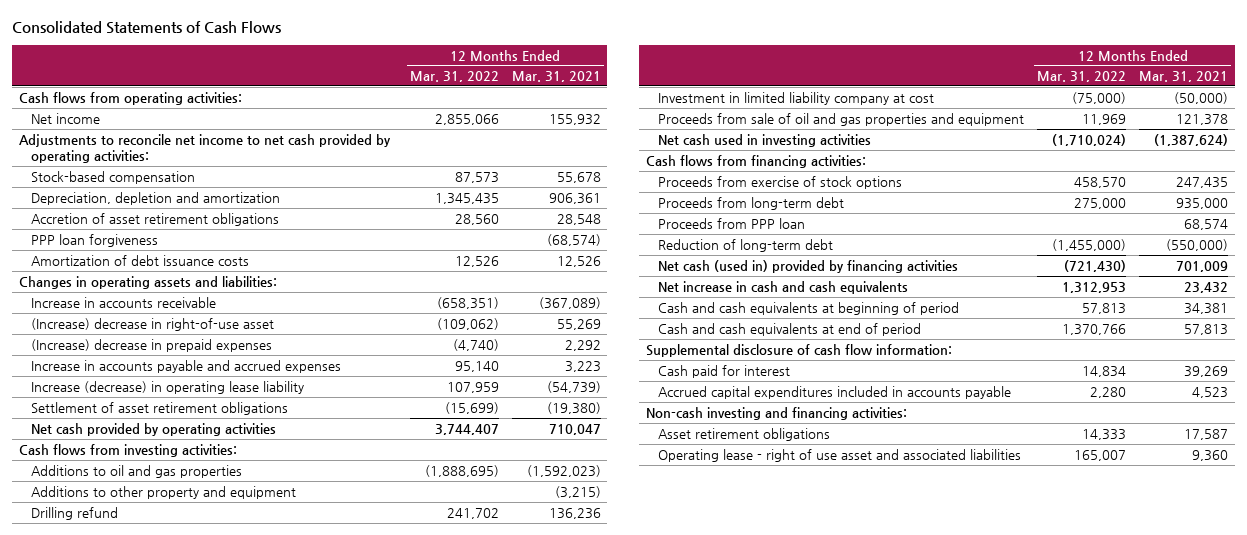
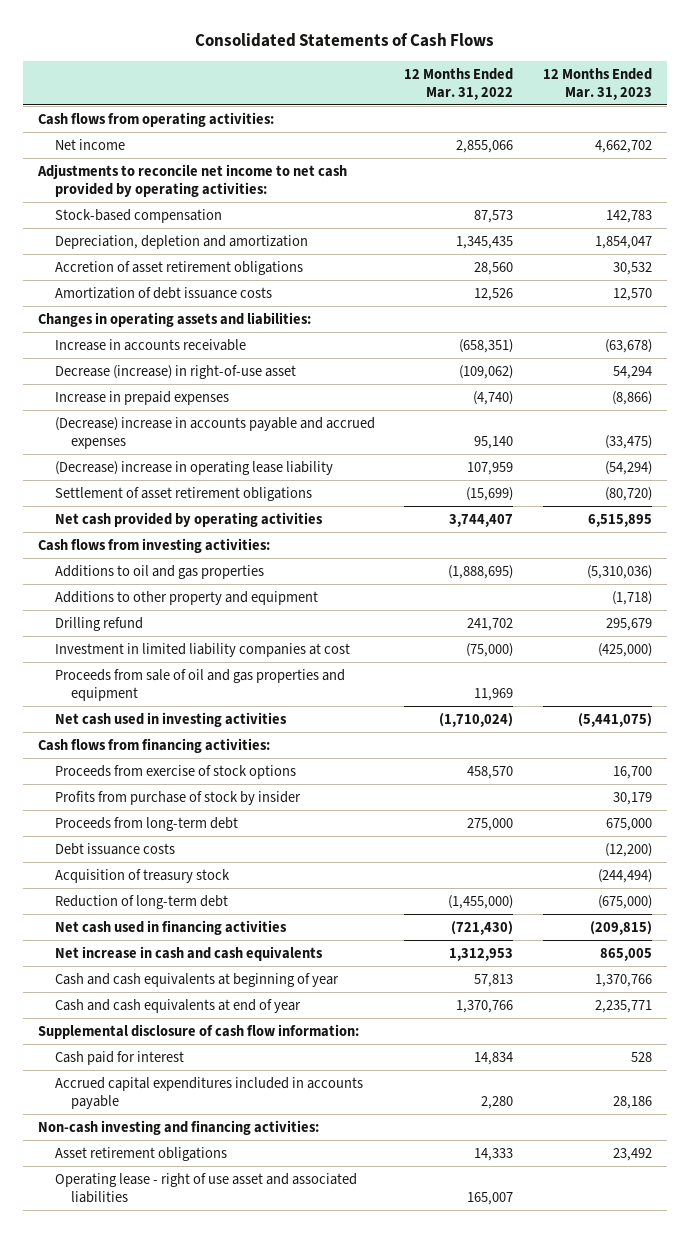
[511,71,601,83] Mar. 31, 2021 -> none
none -> [543,67,653,100] 12 Months Ended Mar. 31, 2023
[31,233,159,247] PPP loan forgiveness -> none
[31,317,275,331] (Increase) decrease in right-of-use asset -> [54,364,296,379] Decrease (increase) in right-of-use asset
[31,338,273,352] (Increase) decrease in prepaid expenses -> [54,390,229,405] Increase in prepaid expenses
[31,359,342,373] Increase in accounts payable and accrued expenses -> [54,416,375,449] (Decrease) increase in accounts payable and accrued expenses
[31,380,305,394] Increase (decrease) in operating lease liability -> [54,460,333,475] (Decrease) increase in operating lease liability
[658,91,935,105] Investment in limited liability company at cost -> [54,642,350,657] Investment in limited liability companies at cost
none -> [54,790,301,805] Profits from purchase of stock by insider
[658,217,806,229] Proceeds from PPP loan -> none
none -> [54,842,175,855] Debt issuance costs
none -> [54,868,230,883] Acquisition of treasury stock
[658,259,959,273] Net cash (used in) provided by financing activities -> [54,919,287,935] Net cash used in financing activities
[658,301,960,315] Cash and cash equivalents at beginning of period -> [54,972,339,987] Cash and cash equivalents at beginning of year
[658,322,922,336] Cash and cash equivalents at end of period -> [54,998,301,1013] Cash and cash equivalents at end of year

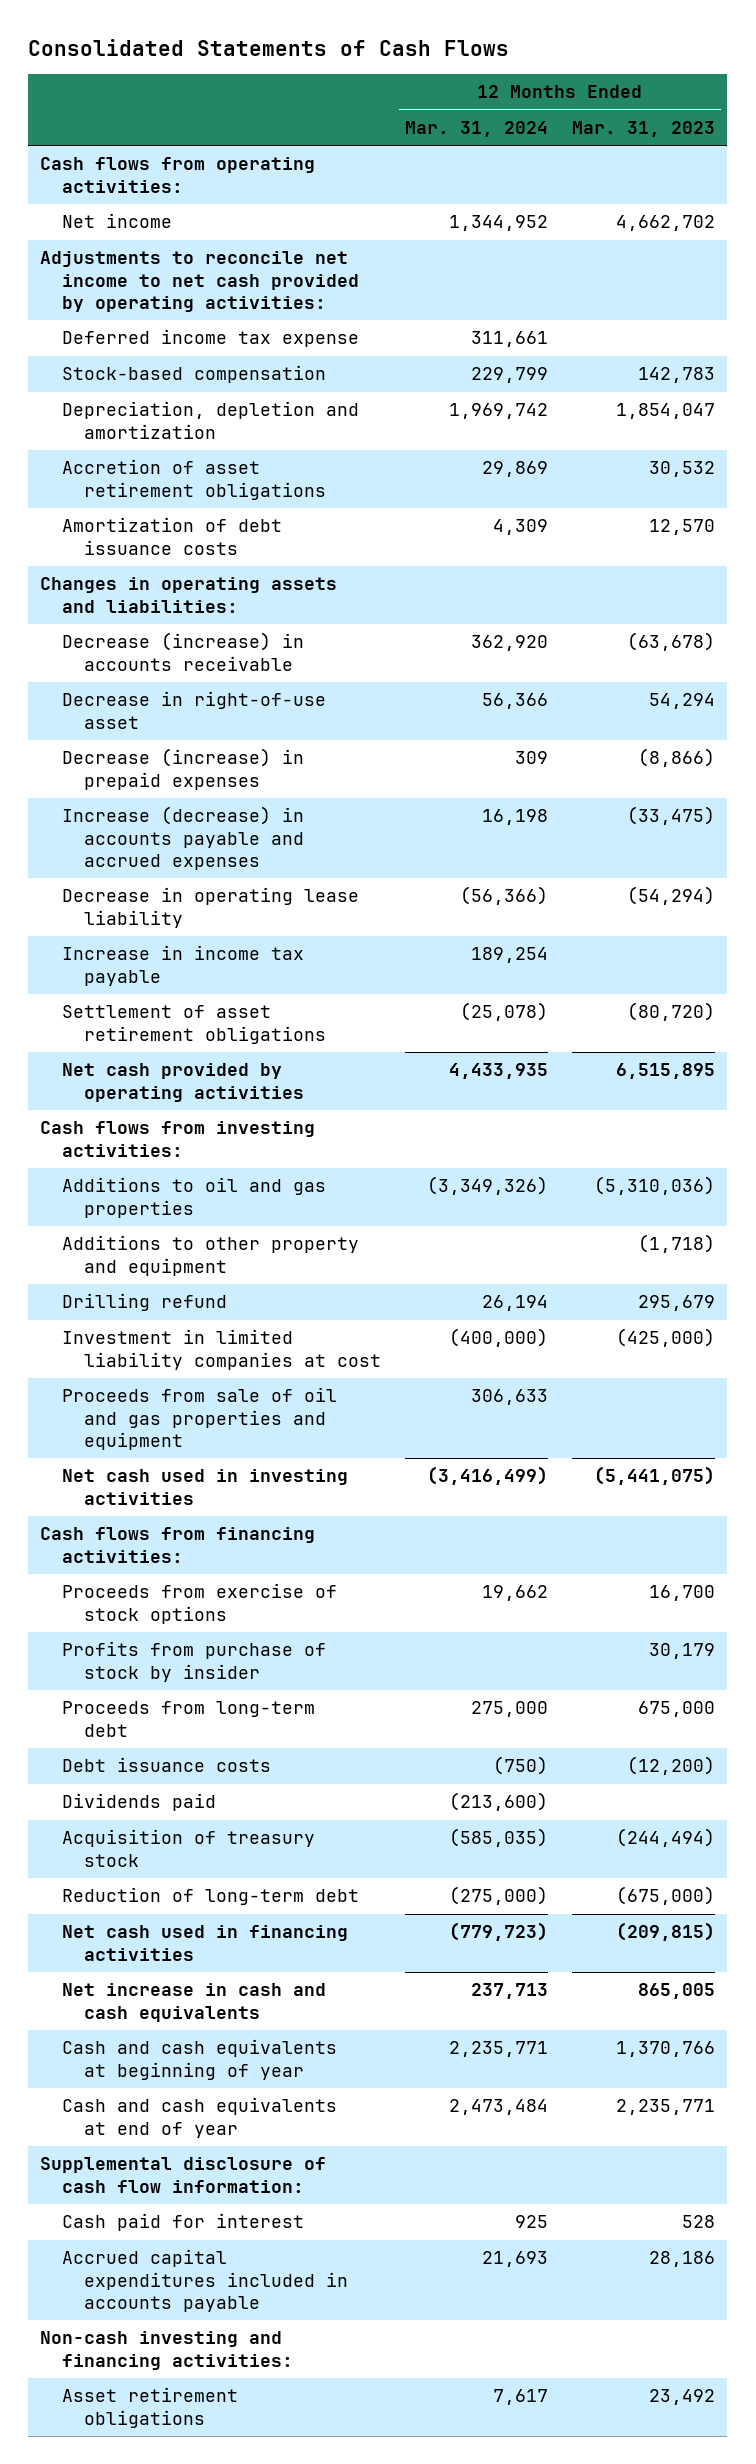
[404,67,514,100] 12 Months Ended Mar. 31, 2022 -> none
none -> [404,121,548,138] Mar. 31, 2024
none -> [61,329,359,348] Deferred income tax expense
[54,338,246,351] Increase in accounts receivable -> [61,632,304,671] Decrease (increase) in accounts receivable
[54,364,296,379] Decrease (increase) in right-of-use asset -> [61,691,326,729] Decrease in right-of-use asset
[54,390,229,405] Increase in prepaid expenses -> [61,748,304,790] Decrease (increase) in prepaid expenses
[54,416,375,449] (Decrease) increase in accounts payable and accrued expenses -> [61,806,304,870] Increase (decrease) in accounts payable and accrued expenses
[54,460,333,475] (Decrease) increase in operating lease liability -> [61,887,359,928] Decrease in operating lease liability
none -> [61,945,304,986] Increase in income tax payable
none -> [61,1793,216,1812] Dividends paid
[54,1172,357,1203] Operating lease - right of use asset and associated liabilities -> none

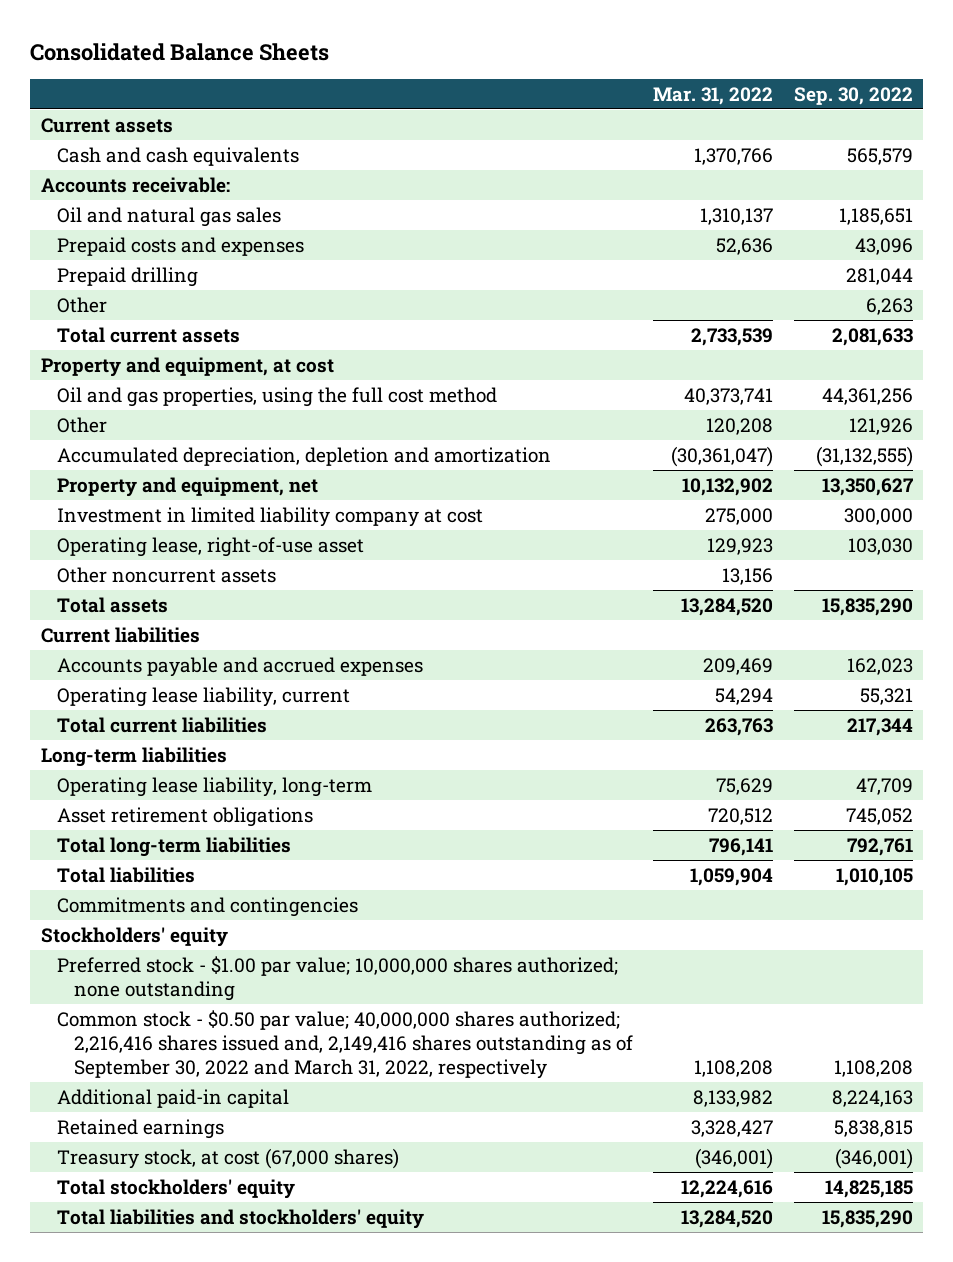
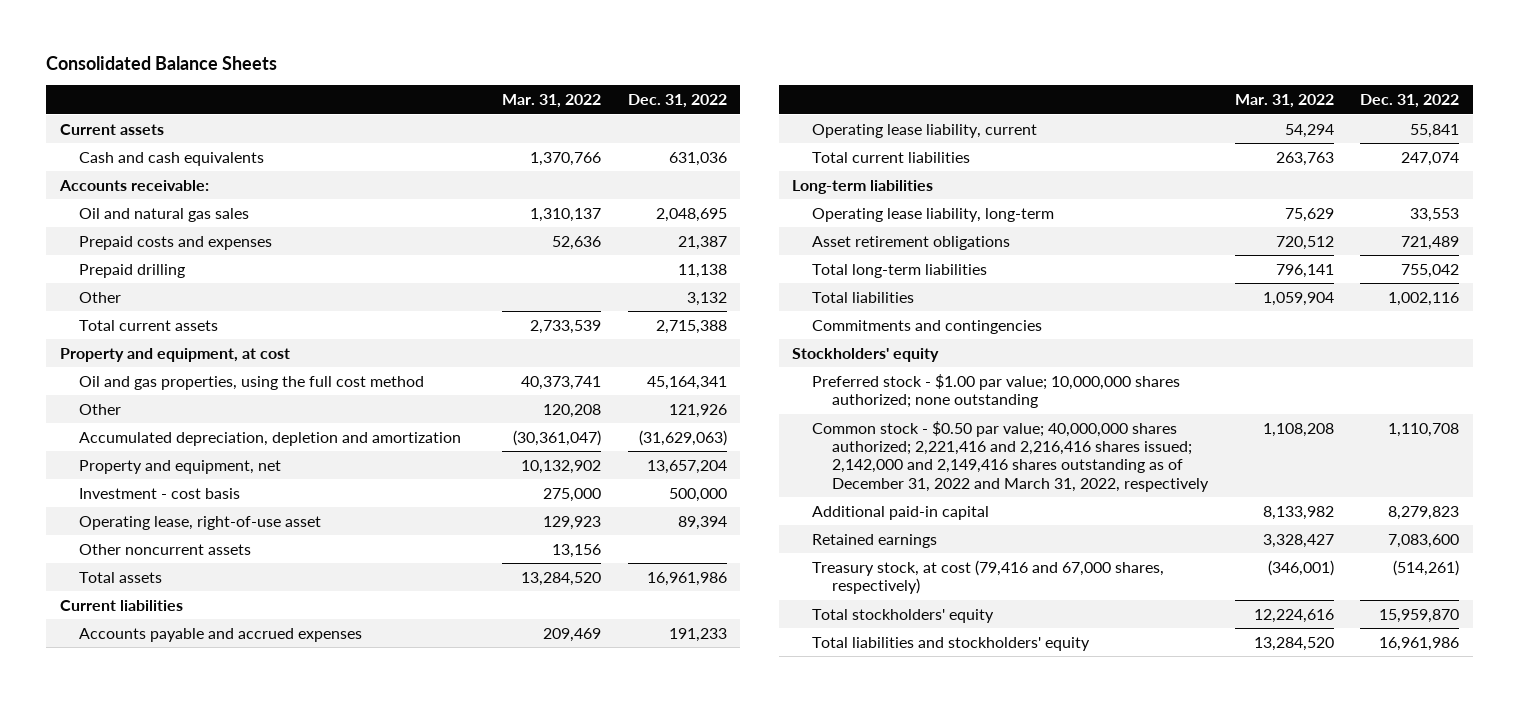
[793,86,913,105] Sep. 30, 2022 -> none
none -> [627,94,727,109] Dec. 31, 2022
[57,506,484,527] Investment in limited liability company at cost -> [79,487,241,499] Investment - cost basis
[57,1009,633,1080] Common stock - $0.50 par value; 40,000,000 shares authorized; 2,216,416 shares issued and, 2,149,416 shares outstanding as of September 30, 2022 and March 31, 2022, respectively -> [811,420,1209,492] Common stock - $0.50 par value; 40,000,000 shares authorized; 2,221,416 and 2,216,416 shares issued; 2,142,000 and 2,149,416 shares outstanding as of December 31, 2022 and March 31, 2022, respectively
[57,1147,400,1169] Treasury stock, at cost (67,000 shares) -> [811,559,1164,594] Treasury stock, at cost (79,416 and 67,000 shares, respectively)

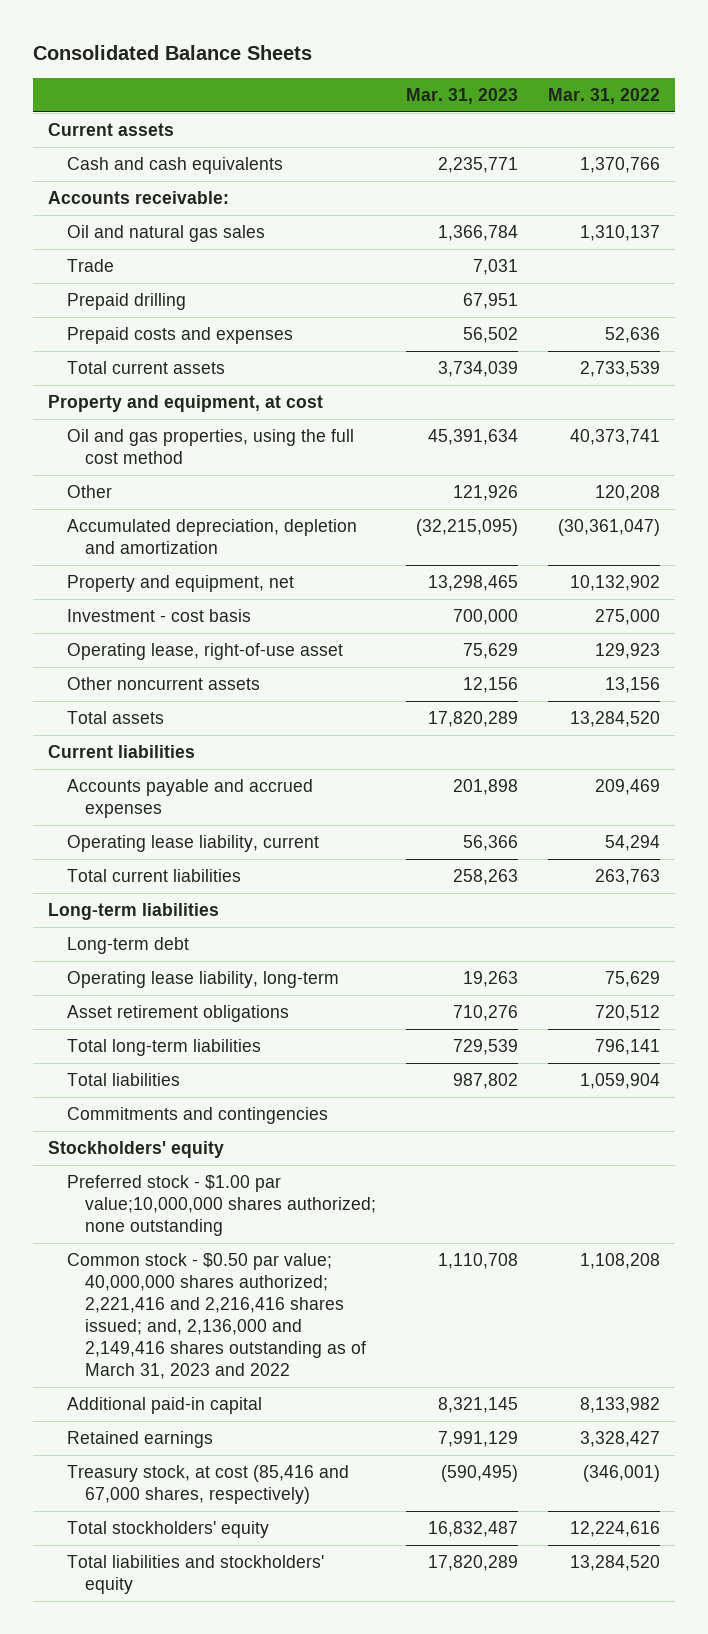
[627,94,727,109] Dec. 31, 2022 -> none
none -> [406,87,519,104] Mar. 31, 2023
none -> [66,258,114,272] Trade
[79,291,122,303] Other -> none
[79,235,273,250] Prepaid costs and expenses -> [66,326,293,344] Prepaid costs and expenses
none -> [66,936,189,954] Long-term debt
[811,373,1180,408] Preferred stock - $1.00 par value; 10,000,000 shares authorized; none outstanding -> [66,1174,377,1236] Preferred stock - $1.00 par value;10,000,000 shares authorized; none outstanding
[811,420,1209,492] Common stock - $0.50 par value; 40,000,000 shares authorized; 2,221,416 and 2,216,416 shares issued; 2,142,000 and 2,149,416 shares outstanding as of December 31, 2022 and March 31, 2022, respectively -> [66,1252,367,1379] Common stock - $0.50 par value; 40,000,000 shares authorized; 2,221,416 and 2,216,416 shares issued; and, 2,136,000 and 2,149,416 shares outstanding as of March 31, 2023 and 2022
[811,559,1164,594] Treasury stock, at cost (79,416 and 67,000 shares, respectively) -> [66,1464,349,1504] Treasury stock, at cost (85,416 and 67,000 shares, respectively)

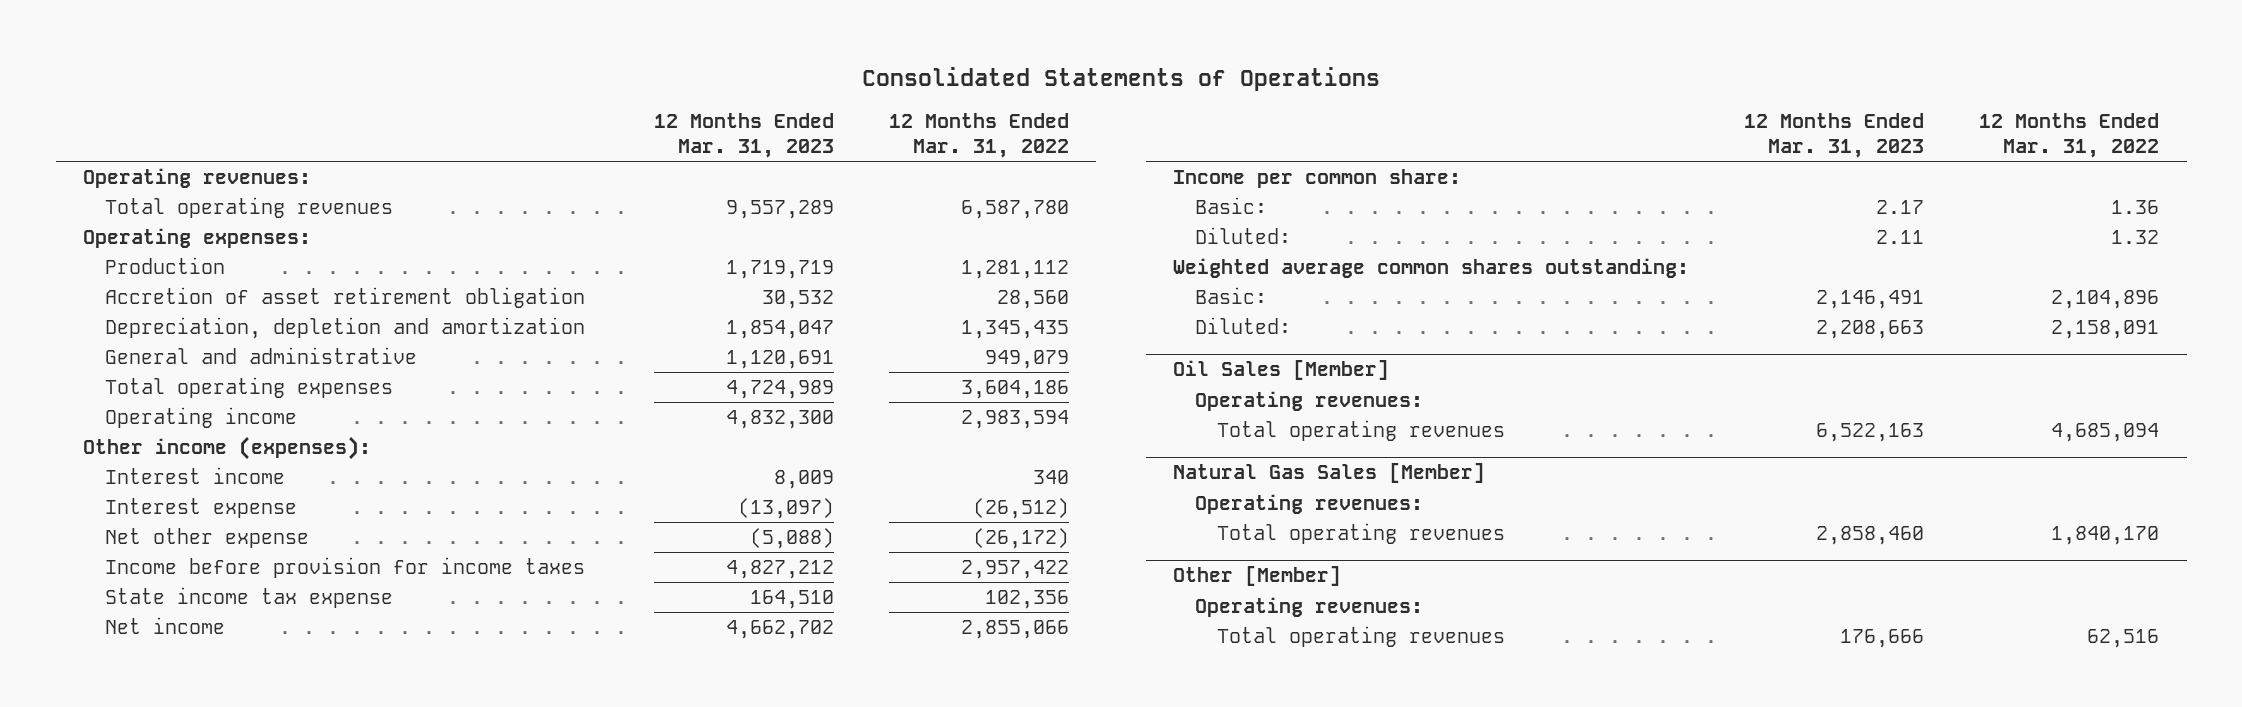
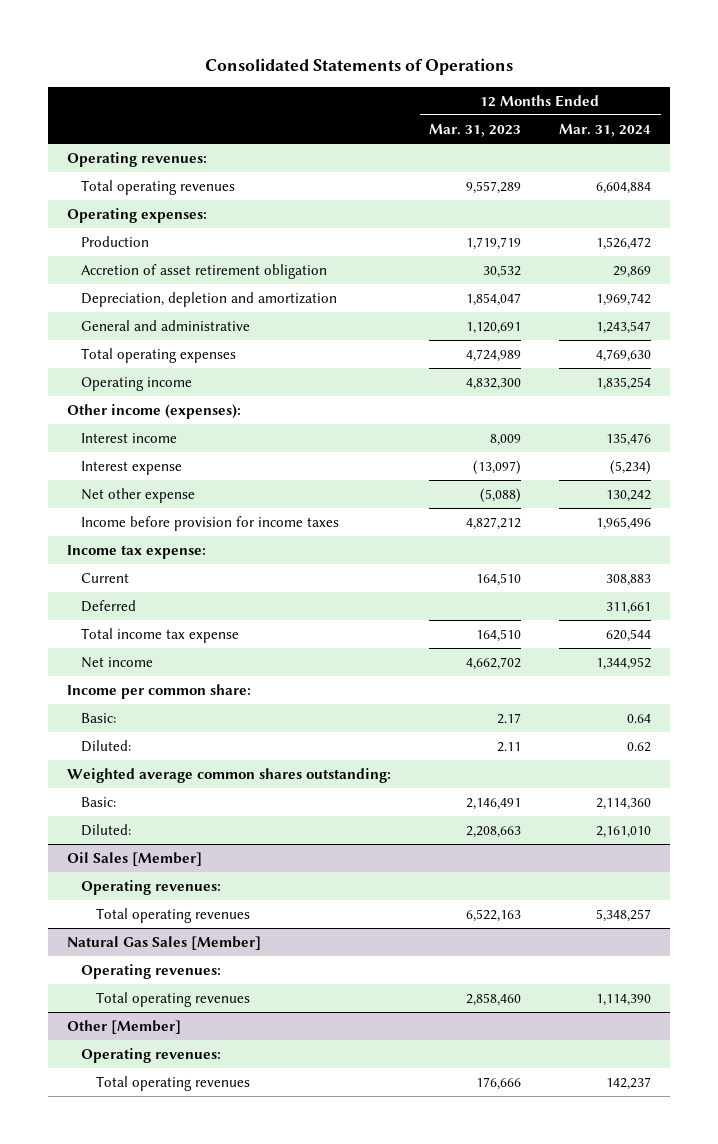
[888,113,1069,158] 12 Months Ended Mar. 31, 2022 -> none
none -> [559,123,652,137] Mar. 31, 2024
none -> [66,545,206,560] Income tax expense:
none -> [81,573,130,584] Current
none -> [81,600,137,613] Deferred
[104,587,393,609] State income tax expense -> [81,628,240,644] Total income tax expense

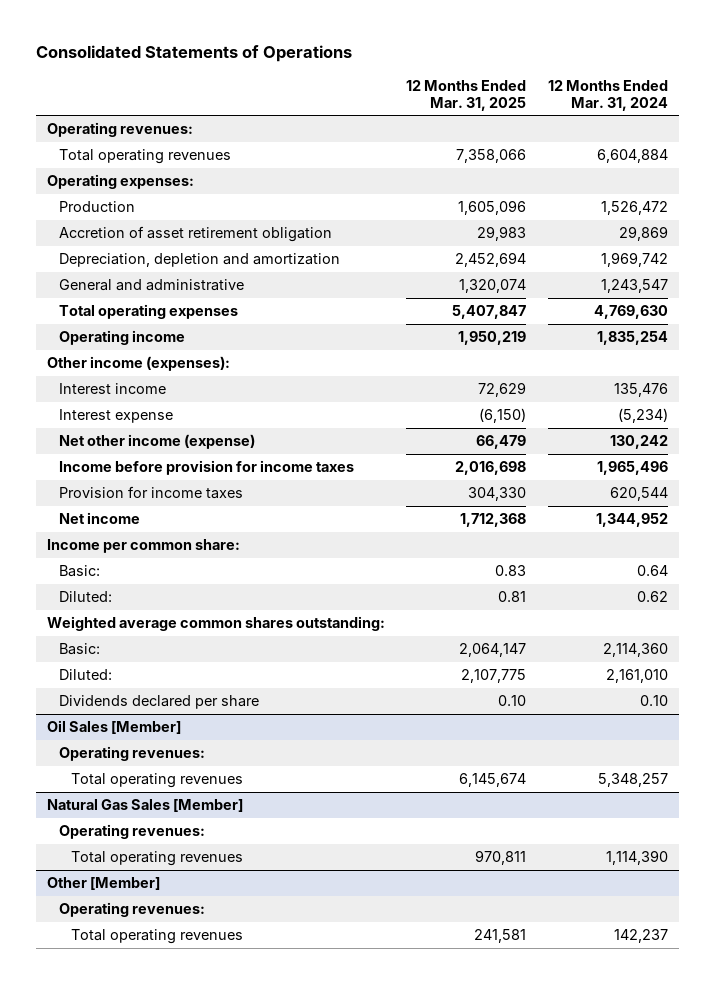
[429,123,522,137] Mar. 31, 2023 -> none
none -> [406,79,527,111] 12 Months Ended Mar. 31, 2025
[81,488,196,504] Net other expense -> [58,434,255,450] Net other income (expense)
[66,545,206,560] Income tax expense: -> none
[81,573,130,584] Current -> none
[81,600,137,613] Deferred -> none
[81,628,240,644] Total income tax expense -> [58,486,243,500] Provision for income taxes
none -> [58,695,259,710] Dividends declared per share

